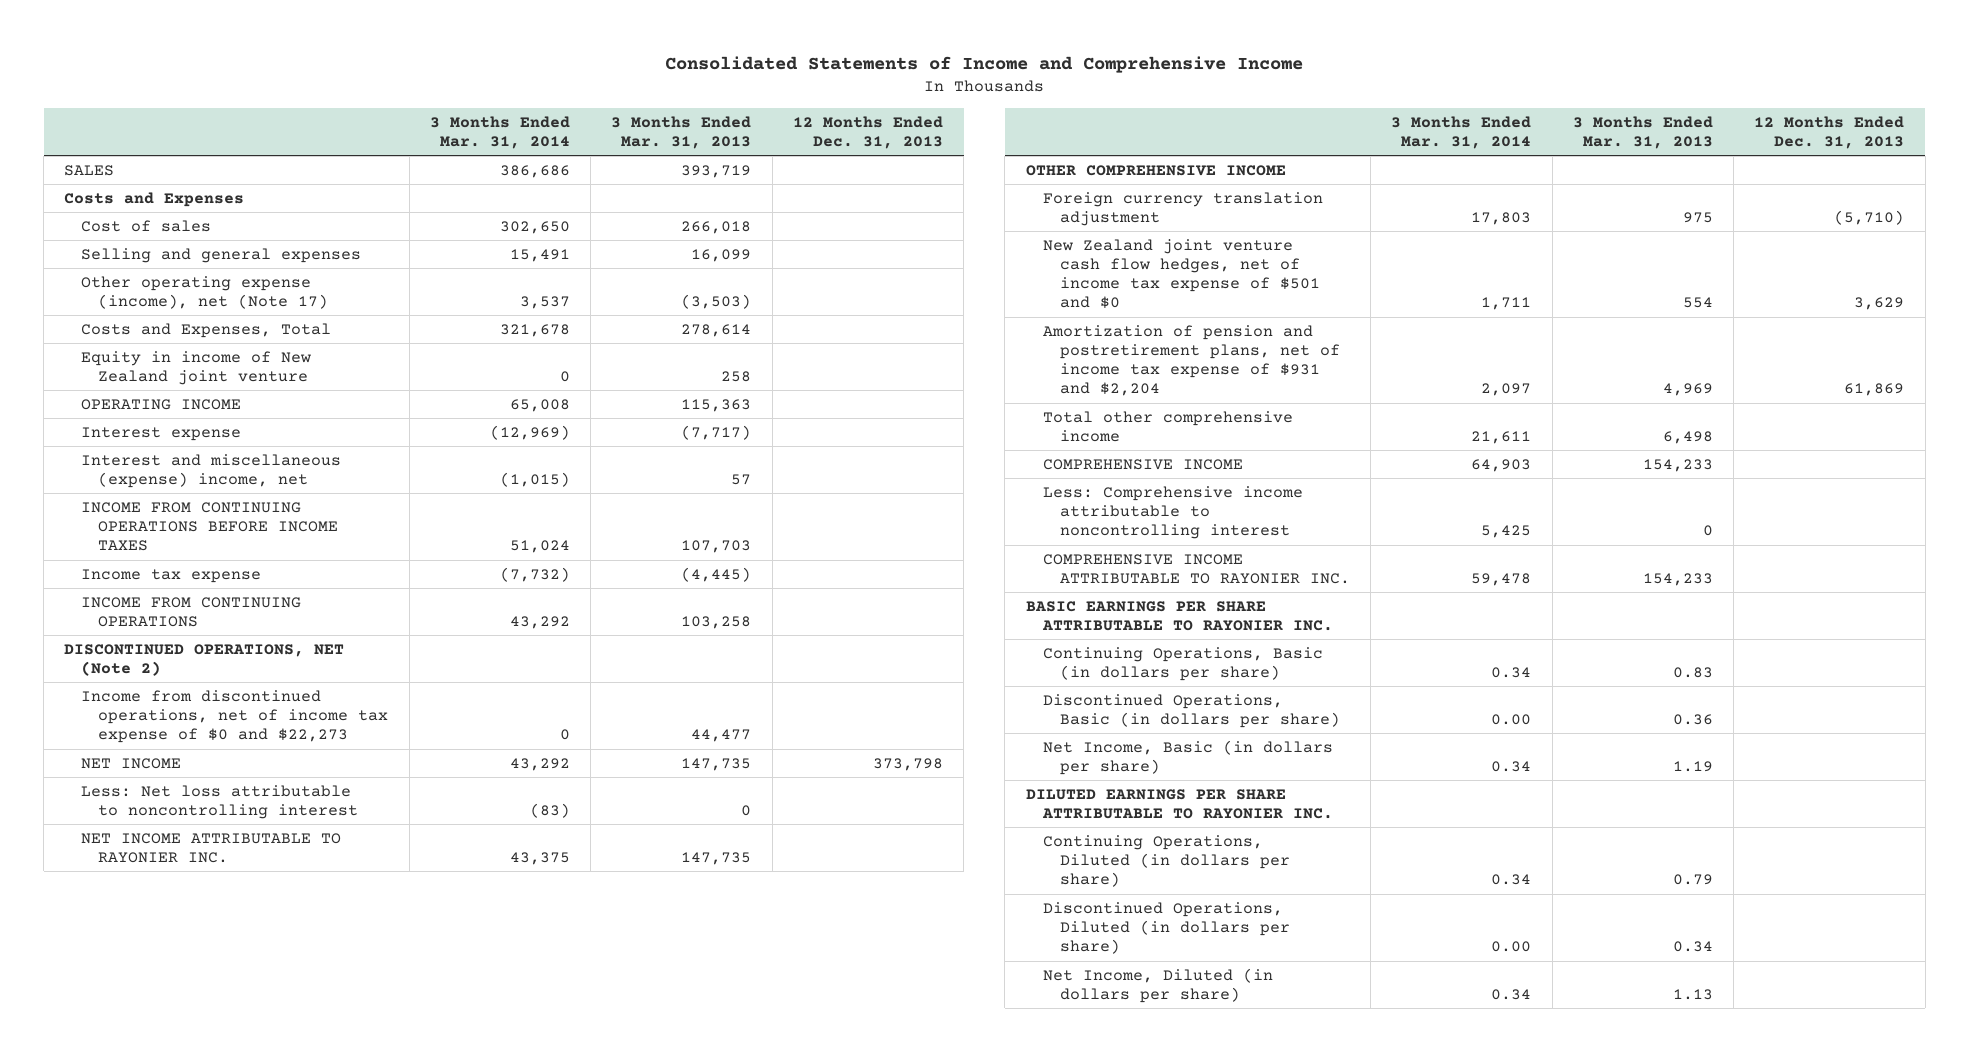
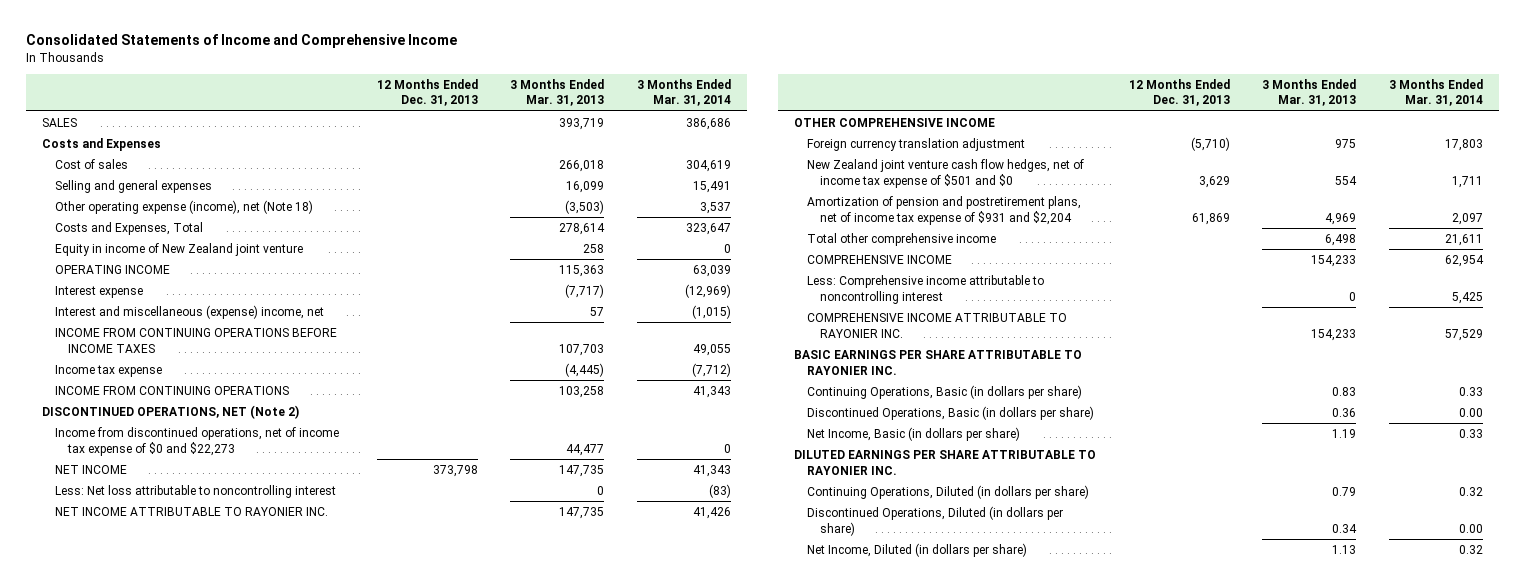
[499,220,570,234] 302,650 -> [685,159,731,172] 304,619
[81,275,329,310] Other operating expense (income), net (Note 17) -> [55,199,314,214] Other operating expense (income), net (Note 18)
[499,323,570,337] 321,678 -> [685,222,731,235] 323,647
[509,398,570,412] 65,008 -> [692,264,731,277] 63,039
[509,540,570,554] 51,024 -> [692,343,731,356] 49,055
[499,566,570,582] (7,732) -> [691,362,731,377] (7,712)
[509,616,570,630] 43,292 -> [692,385,731,398] 41,343
[509,757,570,771] 43,292 -> [692,464,731,477] 41,343
[509,852,570,866] 43,375 -> [692,506,731,519] 41,426
[1471,458,1532,472] 64,903 -> [1444,254,1484,267] 62,954
[1471,573,1532,587] 59,478 -> [1444,328,1483,341] 57,529
[1491,667,1532,679] 0.34 -> [1458,386,1483,396] 0.33
[1491,761,1532,773] 0.34 -> [1458,428,1483,438] 0.33
[1491,874,1532,886] 0.34 -> [1458,486,1483,496] 0.32
[1491,989,1532,1001] 0.34 -> [1458,544,1483,554] 0.32

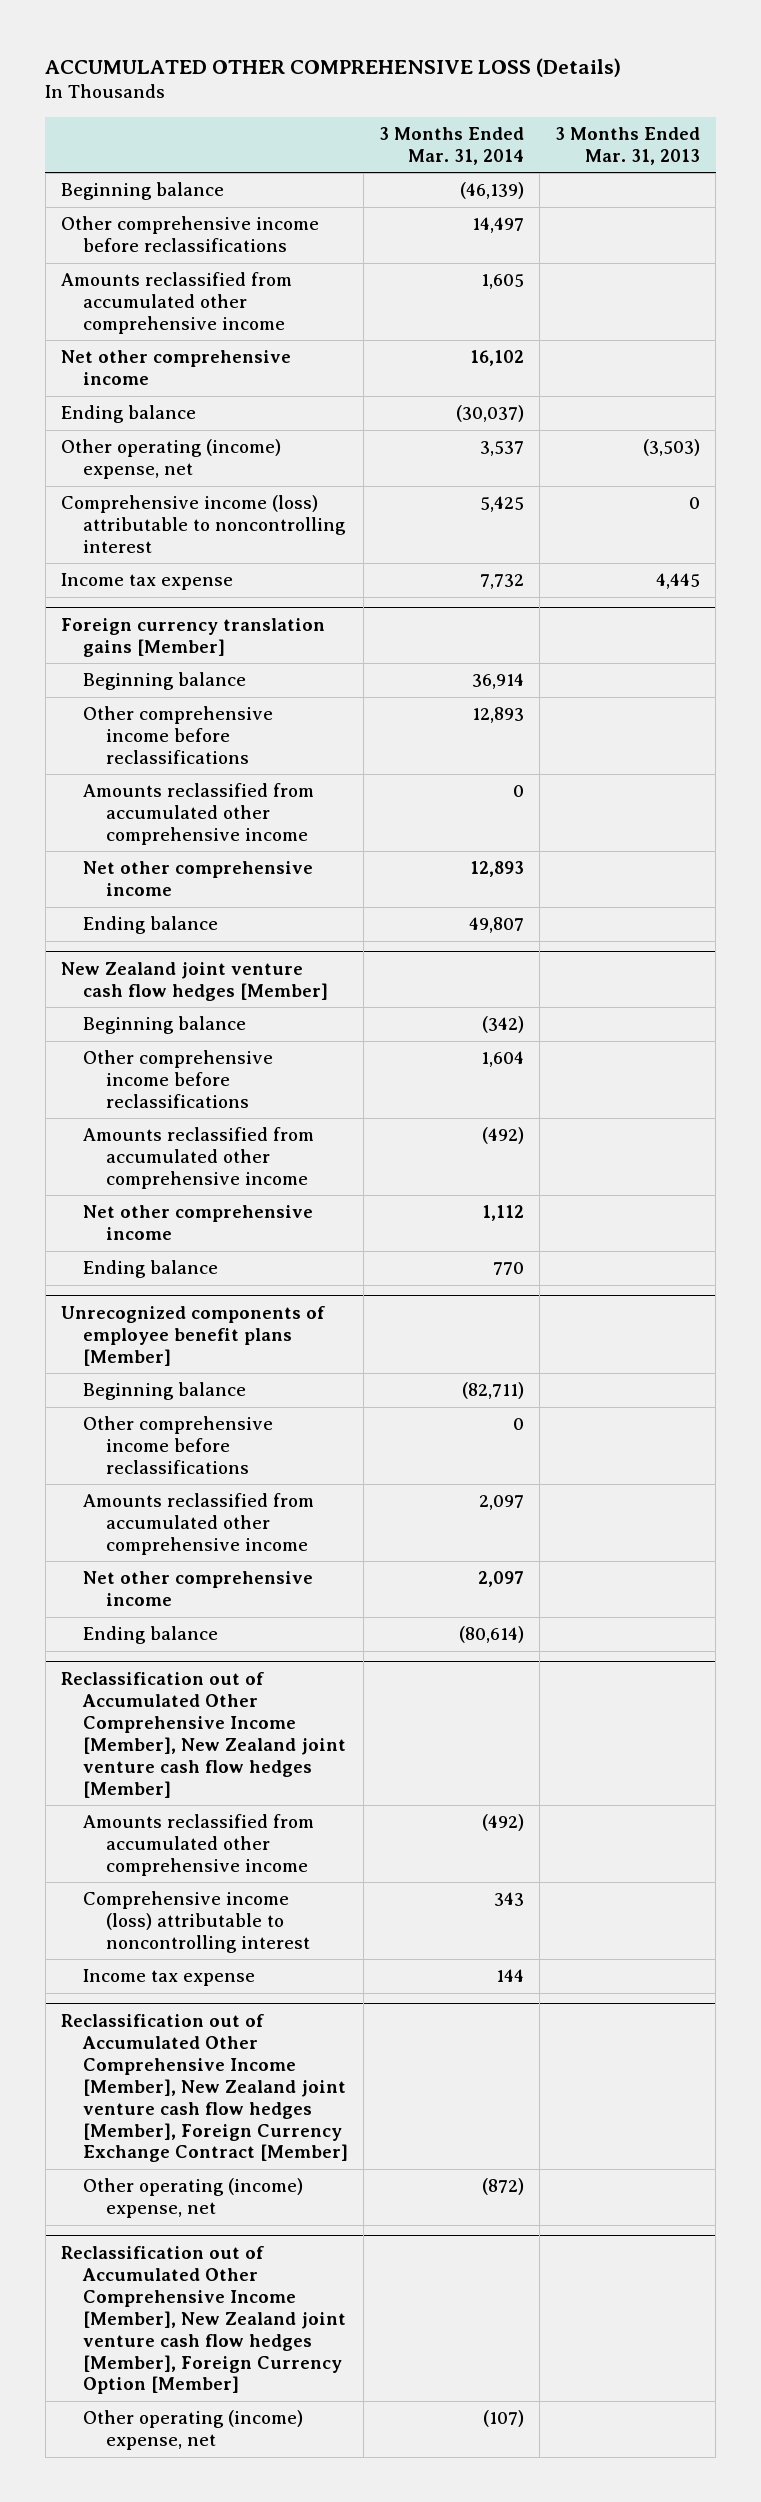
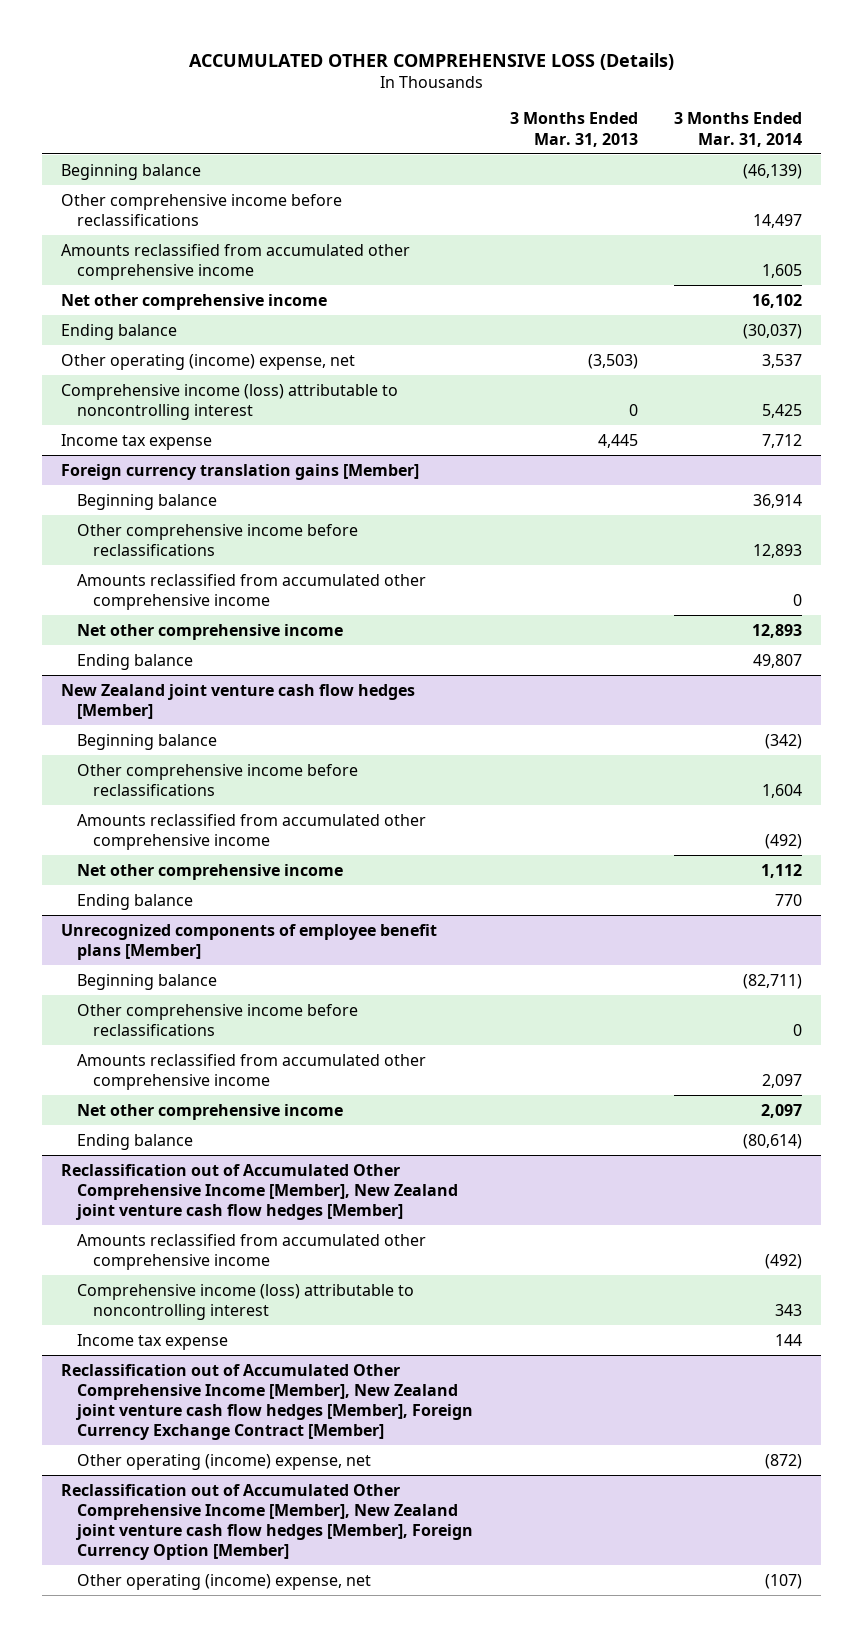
[480,574,525,590] 7,732 -> [762,433,803,448] 7,712

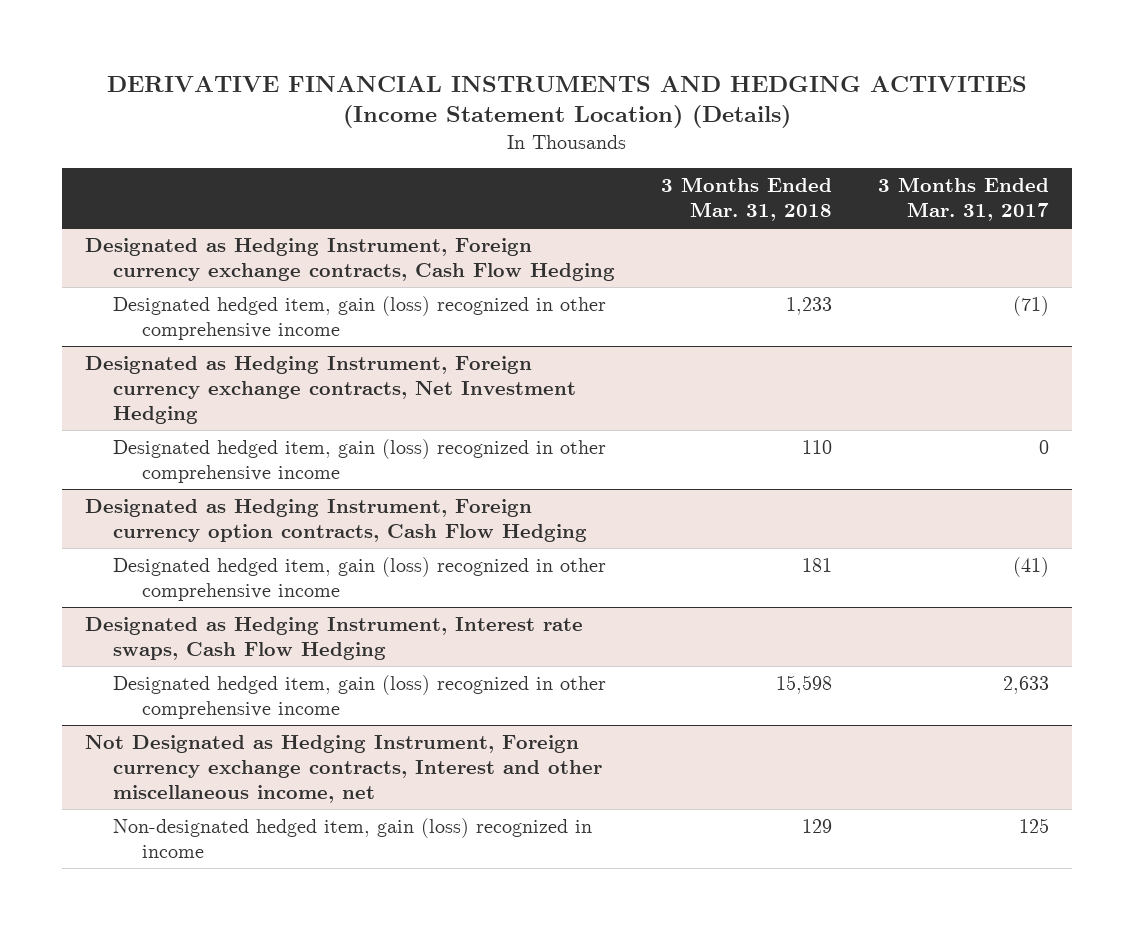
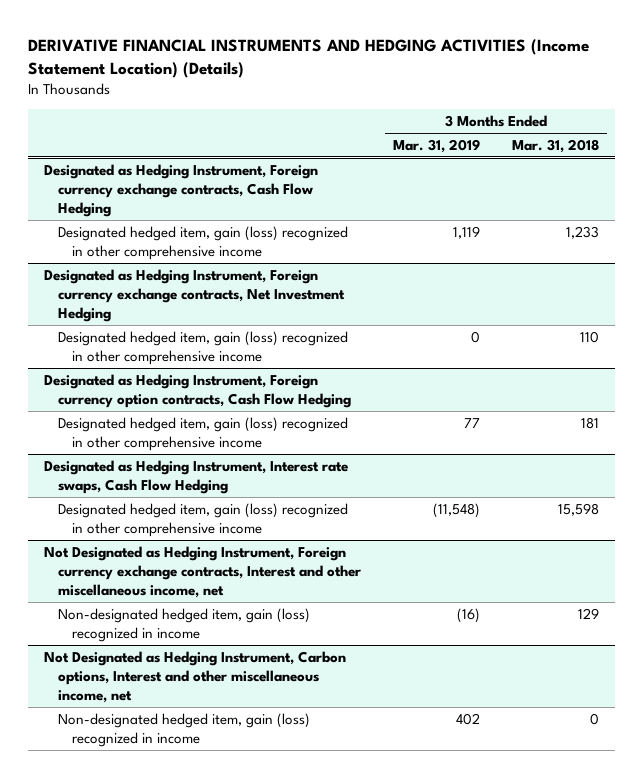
[877,176,1049,221] 3 Months Ended Mar. 31, 2017 -> none
none -> [392,138,480,153] Mar. 31, 2019
none -> [43,650,346,704] Not Designated as Hedging Instrument, Carbon options, Interest and other miscellaneous income, net
none -> [57,712,310,748] Non-designated hedged item, gain (loss) recognized in income

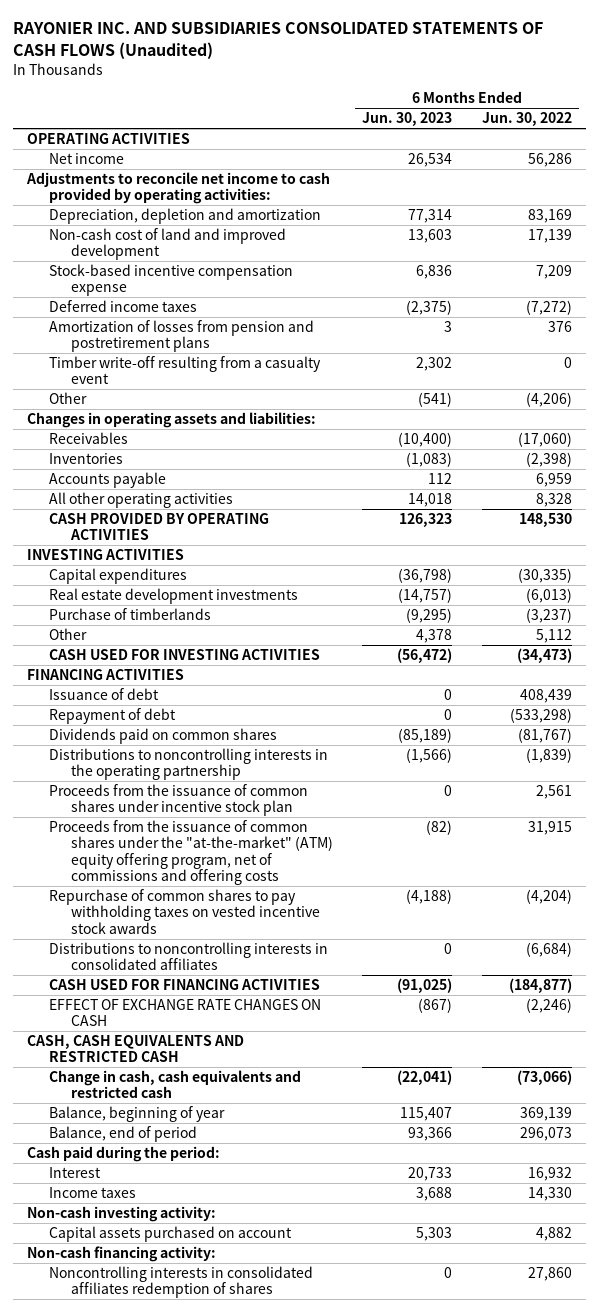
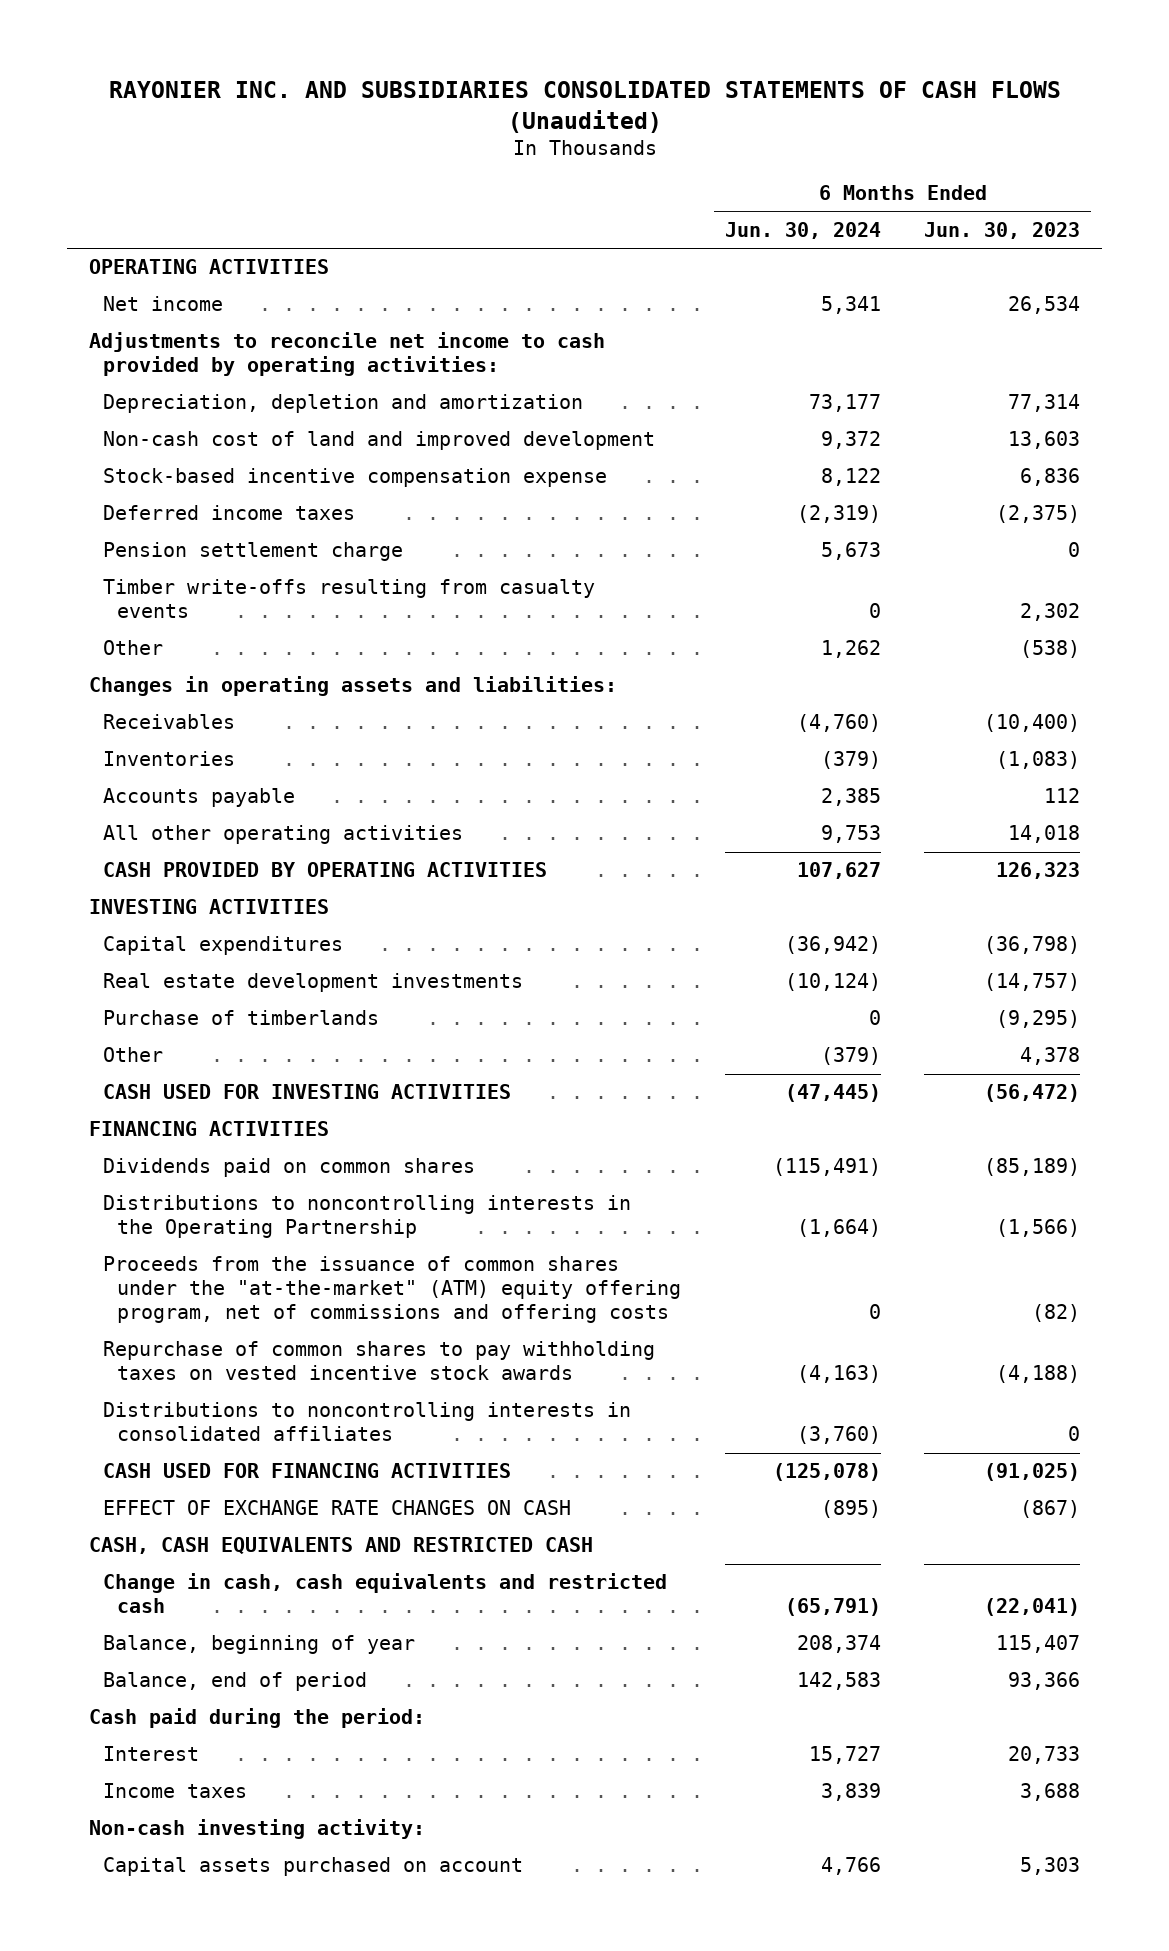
[481,112,572,127] Jun. 30, 2022 -> none
none -> [724,221,881,239] Jun. 30, 2024
[49,319,315,353] Amortization of losses from pension and postretirement plans -> none
none -> [103,542,404,562] Pension settlement charge
[49,355,322,385] Timber write-off resulting from a casualty event -> [103,579,596,619] Timber write-offs resulting from casualty events
[418,391,453,407] (541) -> [1020,640,1081,659] (538)
[49,687,160,700] Issuance of debt -> none
[49,707,177,724] Repayment of debt -> none
[49,783,309,817] Proceeds from the issuance of common shares under incentive stock plan -> none
[49,747,329,781] Distributions to noncontrolling interests in the operating partnership -> [103,1195,632,1239] Distributions to noncontrolling interests in the Operating Partnership
[27,1245,217,1262] Non-cash financing activity: -> none
[49,1265,314,1299] Noncontrolling interests in consolidated affiliates redemption of shares -> none

